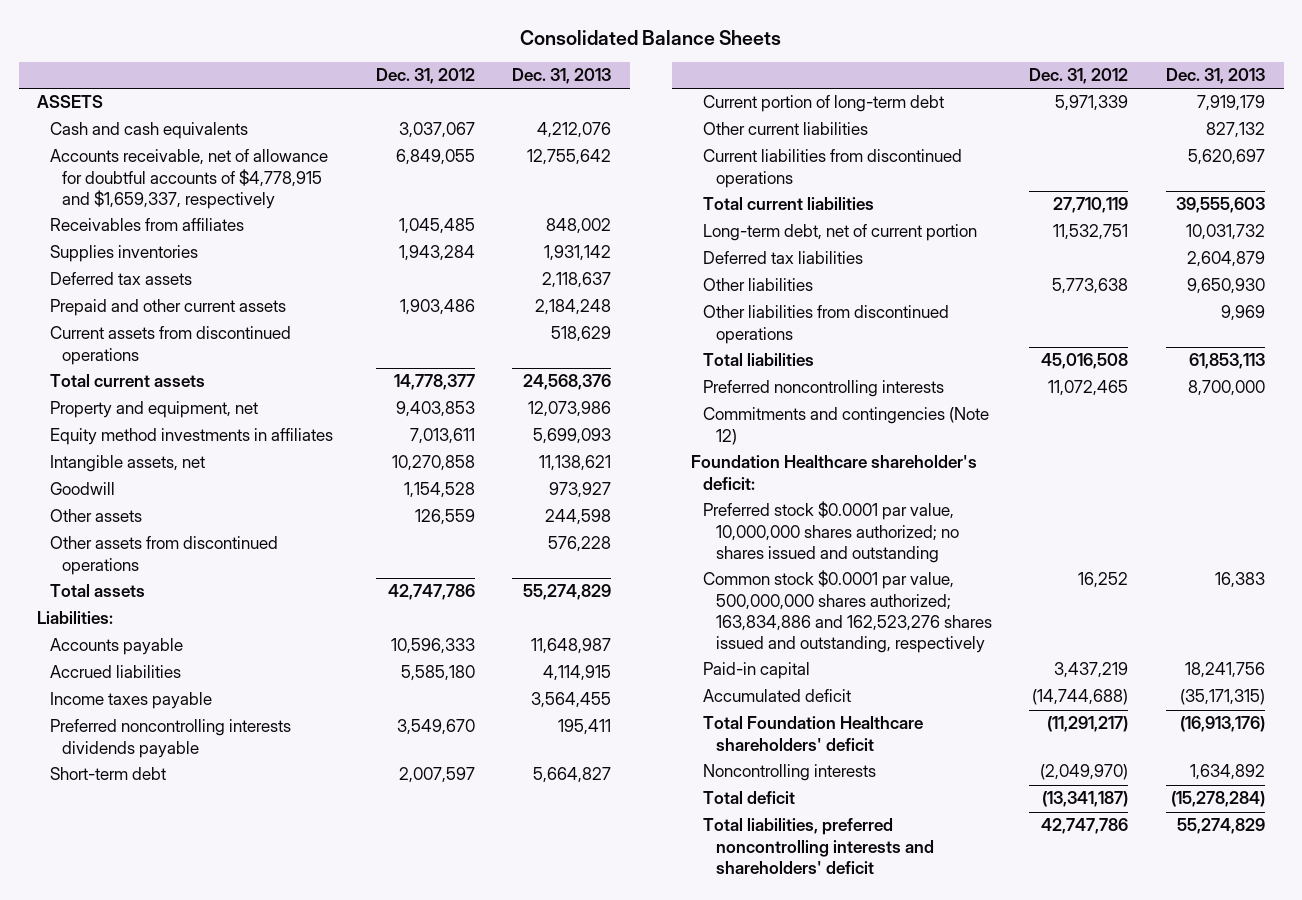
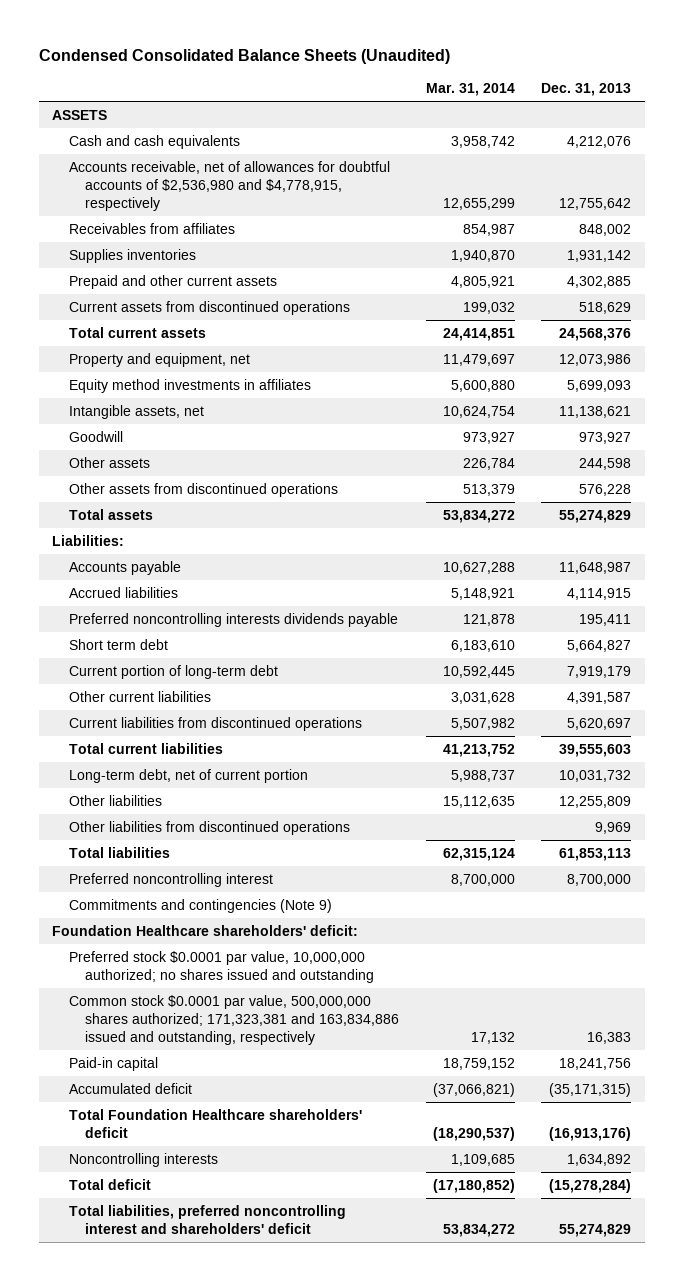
[520,29,782,45] Consolidated Balance Sheets -> [39,49,451,65] Condensed Consolidated Balance Sheets (Unaudited)
[375,67,475,84] Dec. 31, 2012 -> none
none -> [425,83,515,97] Mar. 31, 2014
[49,149,328,209] Accounts receivable, net of allowance for doubtful accounts of $4,778,915 and $1,659,337, respectively -> [68,160,390,212] Accounts receivable, net of allowances for doubtful accounts of $2,536,980 and $4,778,915, respectively
[49,272,192,286] Deferred tax assets -> none
[535,299,612,316] 2,184,248 -> [567,275,632,288] 4,302,885
[49,692,212,710] Income taxes payable -> none
[49,767,166,781] Short-term debt -> [68,638,168,650] Short term debt
[1205,122,1265,139] 827,132 -> [567,691,632,704] 4,391,587
[703,251,864,265] Deferred tax liabilities -> none
[1186,278,1265,295] 9,650,930 -> [559,795,632,808] 12,255,809
[703,380,945,398] Preferred noncontrolling interests -> [68,872,273,887] Preferred noncontrolling interest
[703,407,990,445] Commitments and contingencies (Note 12) -> [68,898,332,913] Commitments and contingencies (Note 9)
[691,455,978,490] Foundation Healthcare shareholder's deficit: -> [52,924,359,936] Foundation Healthcare shareholders' deficit:
[703,501,959,563] Preferred stock $0.0001 par value, 10,000,000 shares authorized; no shares issued and outstanding -> [68,950,375,984] Preferred stock $0.0001 par value, 10,000,000 authorized; no shares issued and outstanding
[703,570,992,654] Common stock $0.0001 par value, 500,000,000 shares authorized; 163,834,886 and 162,523,276 shares issued and outstanding, respectively -> [68,994,400,1046] Common stock $0.0001 par value, 500,000,000 shares authorized; 171,323,381 and 163,834,886 issued and outstanding, respectively
[703,818,934,874] Total liabilities, preferred noncontrolling interests and shareholders' deficit -> [68,1204,346,1235] Total liabilities, preferred noncontrolling interest and shareholders' deficit

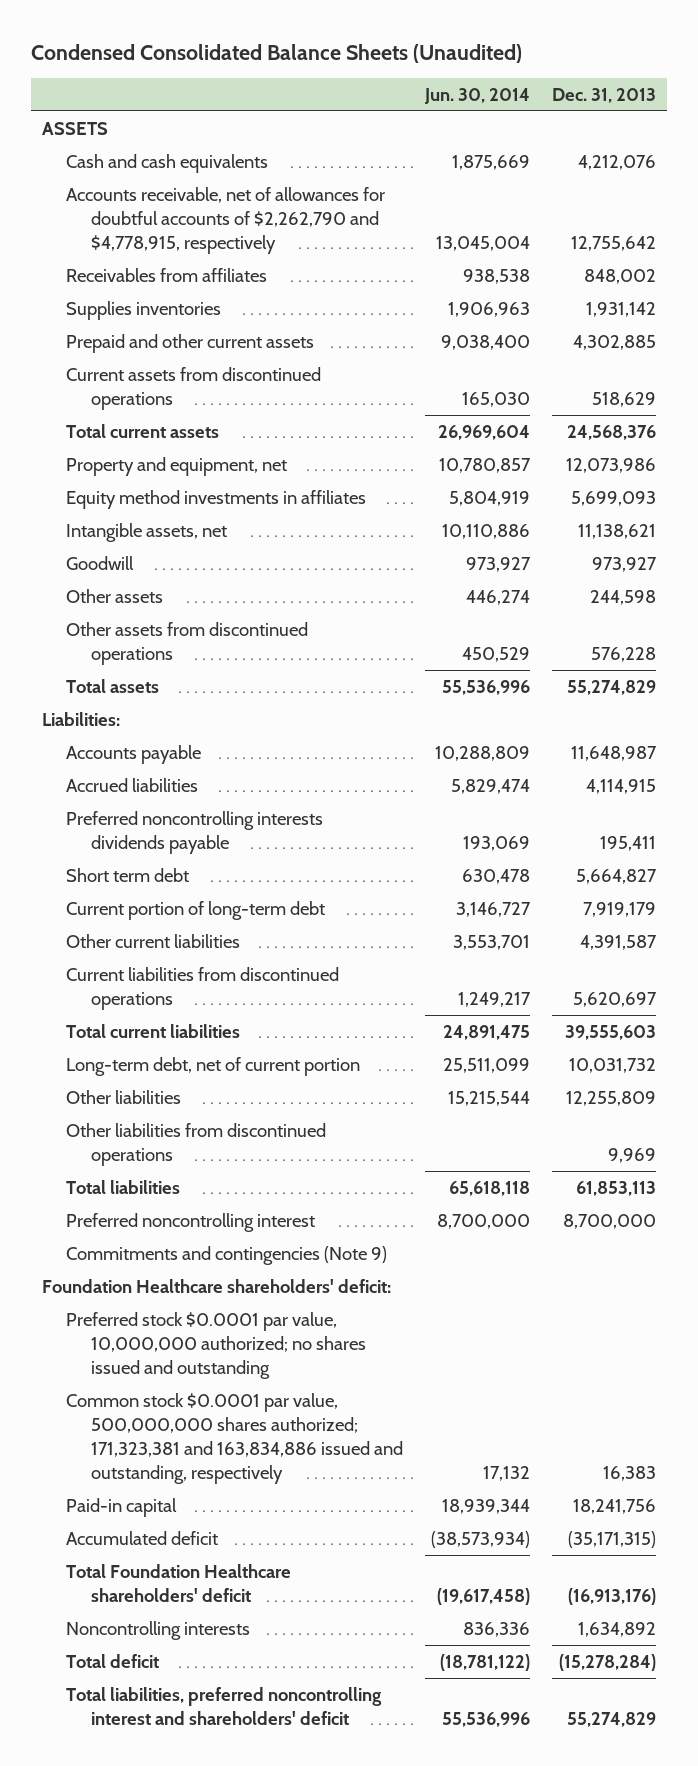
[425,83,515,97] Mar. 31, 2014 -> none
none -> [423,87,530,104] Jun. 30, 2014
[68,160,390,212] Accounts receivable, net of allowances for doubtful accounts of $2,536,980 and $4,778,915, respectively -> [66,186,386,254] Accounts receivable, net of allowances for doubtful accounts of $2,262,790 and $4,778,915, respectively

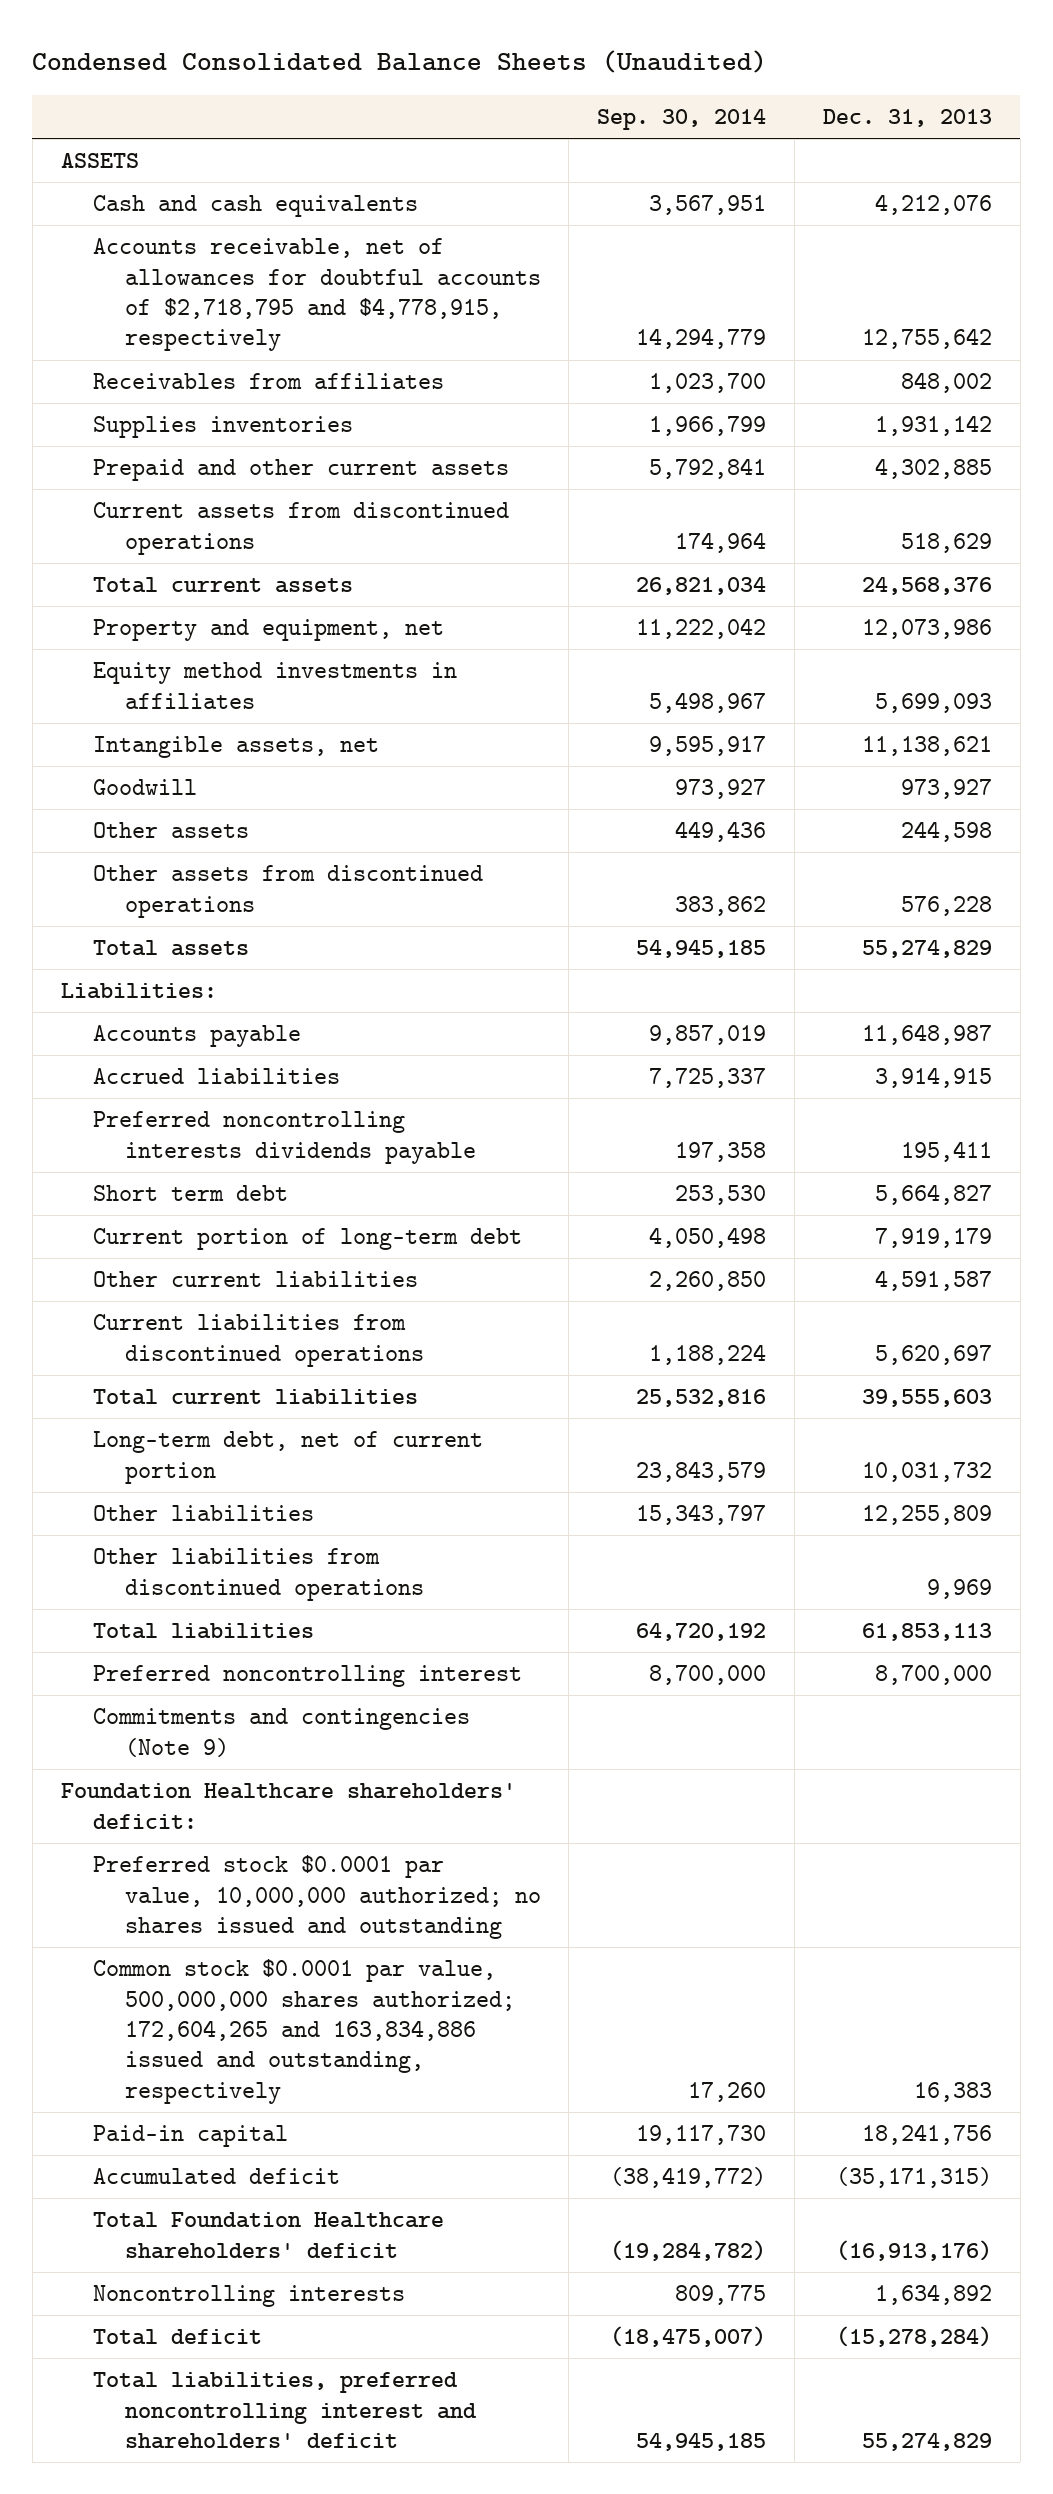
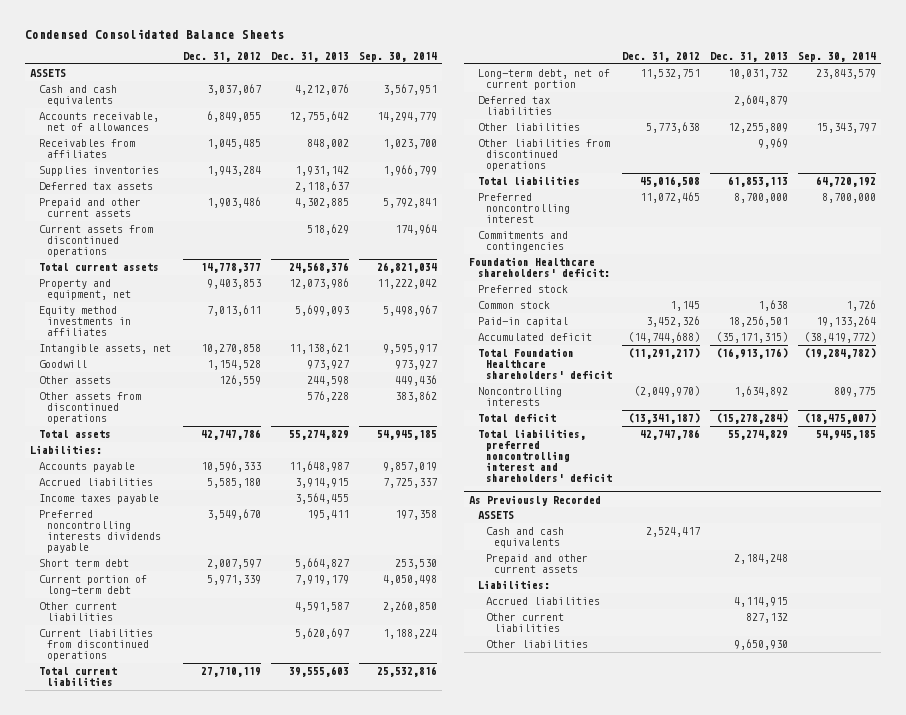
[32,50,768,74] Condensed Consolidated Balance Sheets (Unaudited) -> [25,29,285,40] Condensed Consolidated Balance Sheets
none -> [183,52,262,63] Dec. 31, 2012
[92,238,541,352] Accounts receivable, net of allowances for doubtful accounts of $2,718,795 and $4,778,915, respectively -> [38,112,159,132] Accounts receivable, net of allowances
none -> [38,182,153,191] Deferred tax assets
none -> [38,494,159,505] Income taxes payable
none -> [477,96,552,116] Deferred tax liabilities
[92,1708,470,1757] Commitments and contingencies (Note 9) -> [477,231,568,253] Commitments and contingencies
[92,1959,515,2104] Common stock $0.0001 par value, 500,000,000 shares authorized; 172,604,265 and 163,834,886 issued and outstanding, respectively -> none
[92,1855,541,1940] Preferred stock $0.0001 par value, 10,000,000 authorized; no shares issued and outstanding -> [477,285,568,294] Preferred stock
none -> [477,301,550,310] Common stock
[636,2125,767,2146] 19,117,730 -> [815,316,876,328] 19,133,264
[861,2124,992,2146] 18,241,756 -> [727,316,788,328] 18,256,501
none -> [469,494,602,506] As Previously Recorded
none -> [477,511,514,520] ASSETS
none -> [485,527,564,549] Cash and cash equivalents
none -> [485,554,588,574] Prepaid and other current assets
none -> [477,580,550,590] Liabilities:
none -> [485,597,600,606] Accrued liabilities
none -> [485,613,564,633] Other current liabilities
none -> [485,640,588,649] Other liabilities

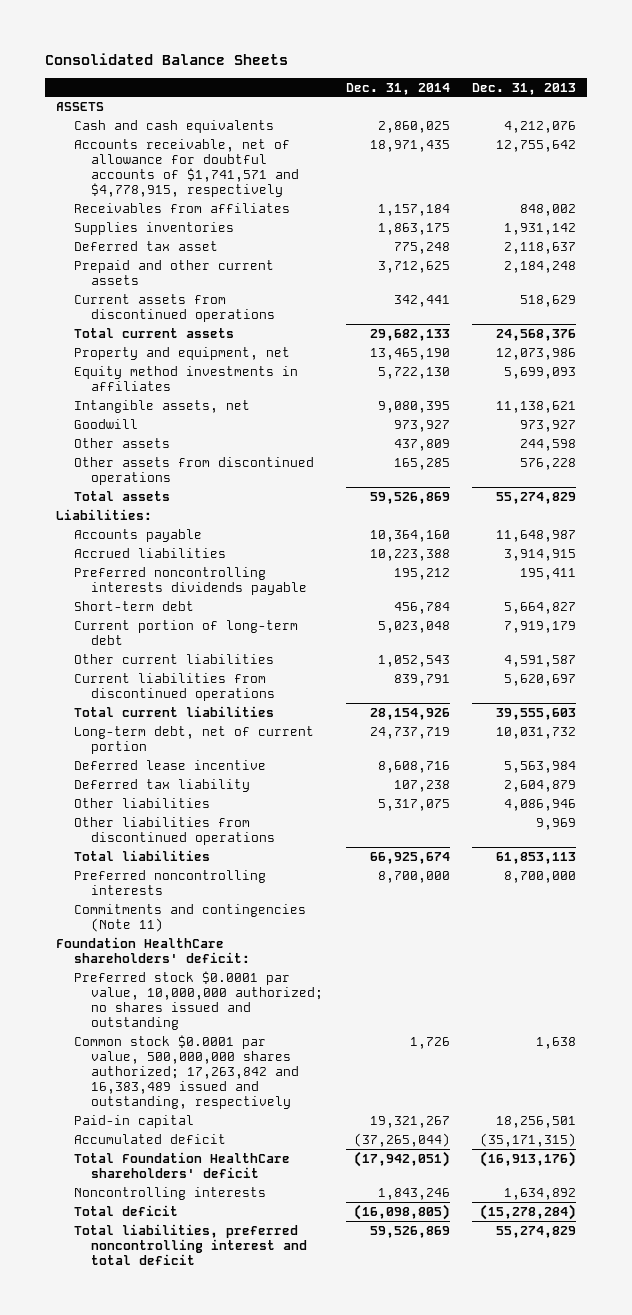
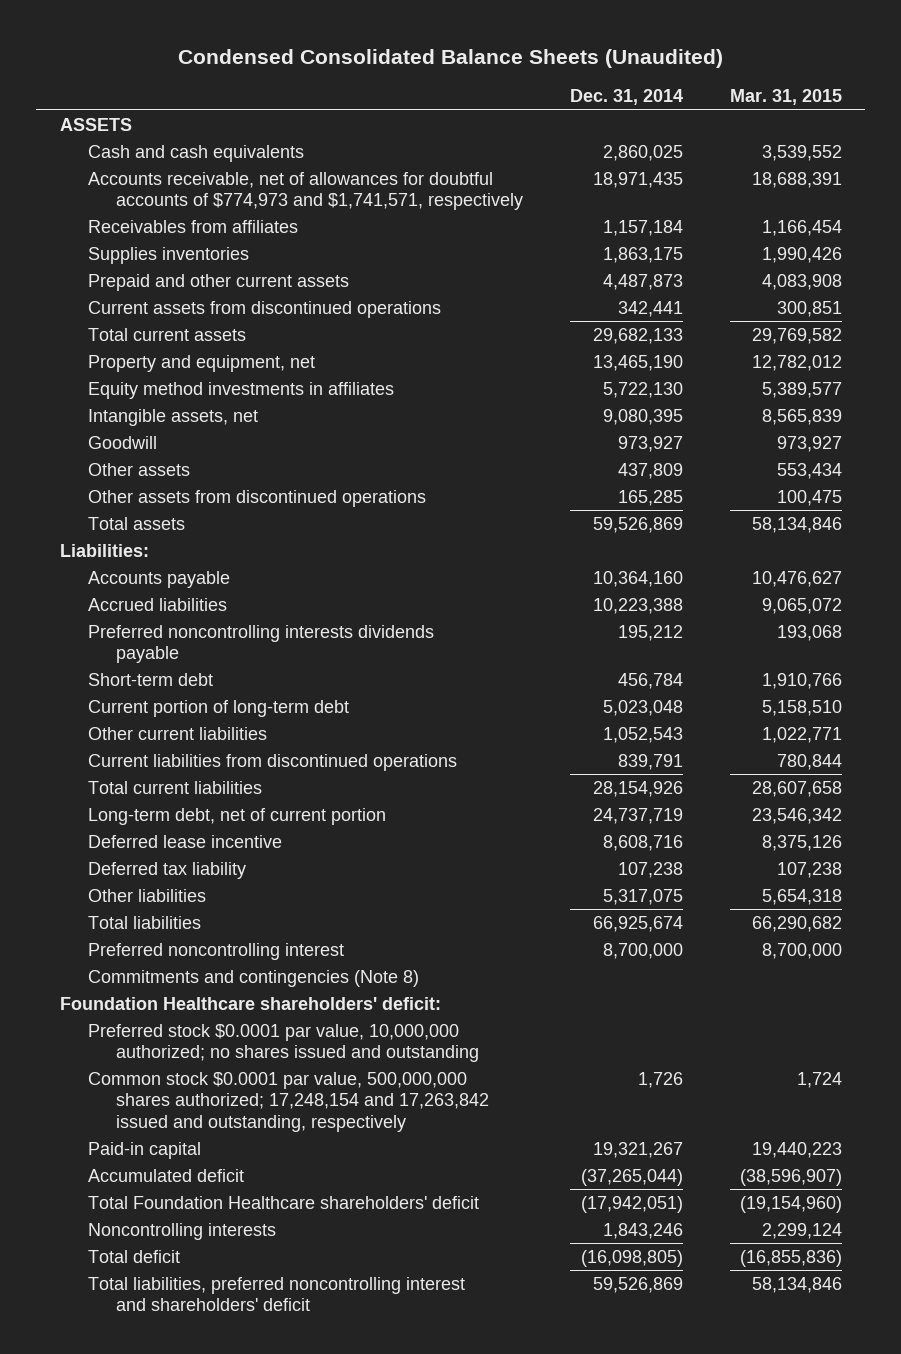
[44,52,288,65] Consolidated Balance Sheets -> [177,49,723,69] Condensed Consolidated Balance Sheets (Unaudited)
[472,82,577,95] Dec. 31, 2013 -> none
none -> [729,89,842,106] Mar. 31, 2015
[73,138,300,198] Accounts receivable, net of allowance for doubtful accounts of $1,741,571 and $4,778,915, respectively -> [87,171,523,211] Accounts receivable, net of allowances for doubtful accounts of $774,973 and $1,741,571, respectively
[73,240,218,251] Deferred tax asset -> none
[377,260,450,273] 3,712,625 -> [602,273,683,290] 4,487,873
[73,816,276,845] Other liabilities from discontinued operations -> none
[73,869,266,895] Preferred noncontrolling interests -> [87,942,344,960] Preferred noncontrolling interest
[73,903,306,932] Commitments and contingencies (Note 11) -> [87,969,419,987] Commitments and contingencies (Note 8)
[55,936,250,963] Foundation HealthCare shareholders' deficit: -> [59,996,441,1010] Foundation Healthcare shareholders' deficit:
[73,1034,300,1110] Common stock $0.0001 par value, 500,000,000 shares authorized; 17,263,842 and 16,383,489 issued and outstanding, respectively -> [87,1071,489,1132] Common stock $0.0001 par value, 500,000,000 shares authorized; 17,248,154 and 17,263,842 issued and outstanding, respectively
[73,1151,290,1178] Total Foundation HealthCare shareholders' deficit -> [87,1195,479,1209] Total Foundation Healthcare shareholders' deficit
[73,1223,308,1265] Total liabilities, preferred noncontrolling interest and total deficit -> [87,1276,465,1312] Total liabilities, preferred noncontrolling interest and shareholders' deficit

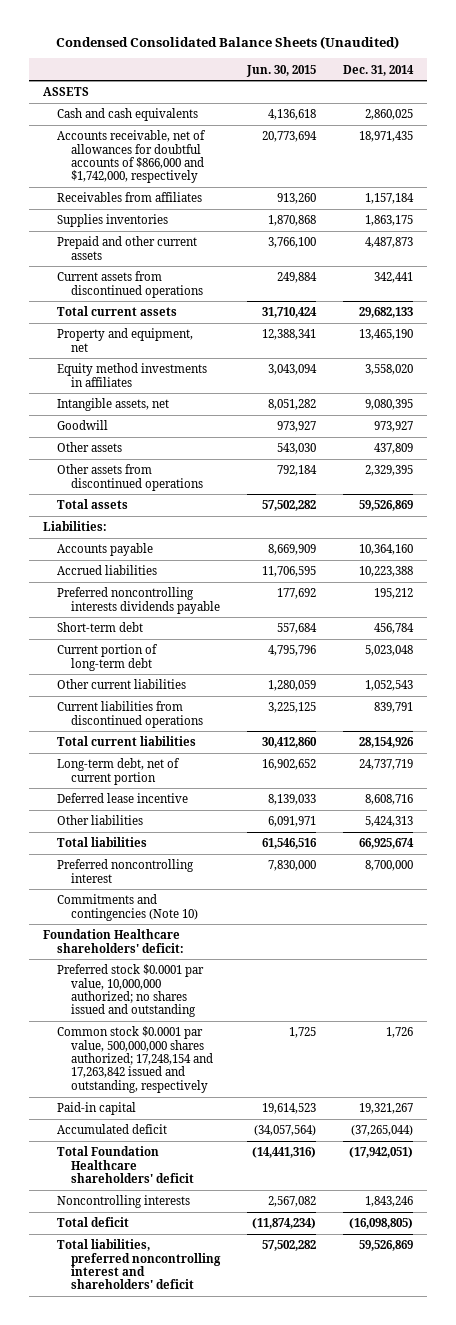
[729,89,842,106] Mar. 31, 2015 -> none
none -> [246,64,317,77] Jun. 30, 2015
[87,171,523,211] Accounts receivable, net of allowances for doubtful accounts of $774,973 and $1,741,571, respectively -> [57,130,207,184] Accounts receivable, net of allowances for doubtful accounts of $866,000 and $1,742,000, respectively
[602,381,683,398] 5,722,130 -> [365,364,414,376] 3,558,020
[617,489,683,506] 165,285 -> [365,465,414,477] 2,329,395
[87,861,246,879] Deferred tax liability -> none
[602,888,683,905] 5,317,075 -> [365,816,414,828] 5,424,313
[87,969,419,987] Commitments and contingencies (Note 8) -> [57,894,199,921] Commitments and contingencies (Note 10)

